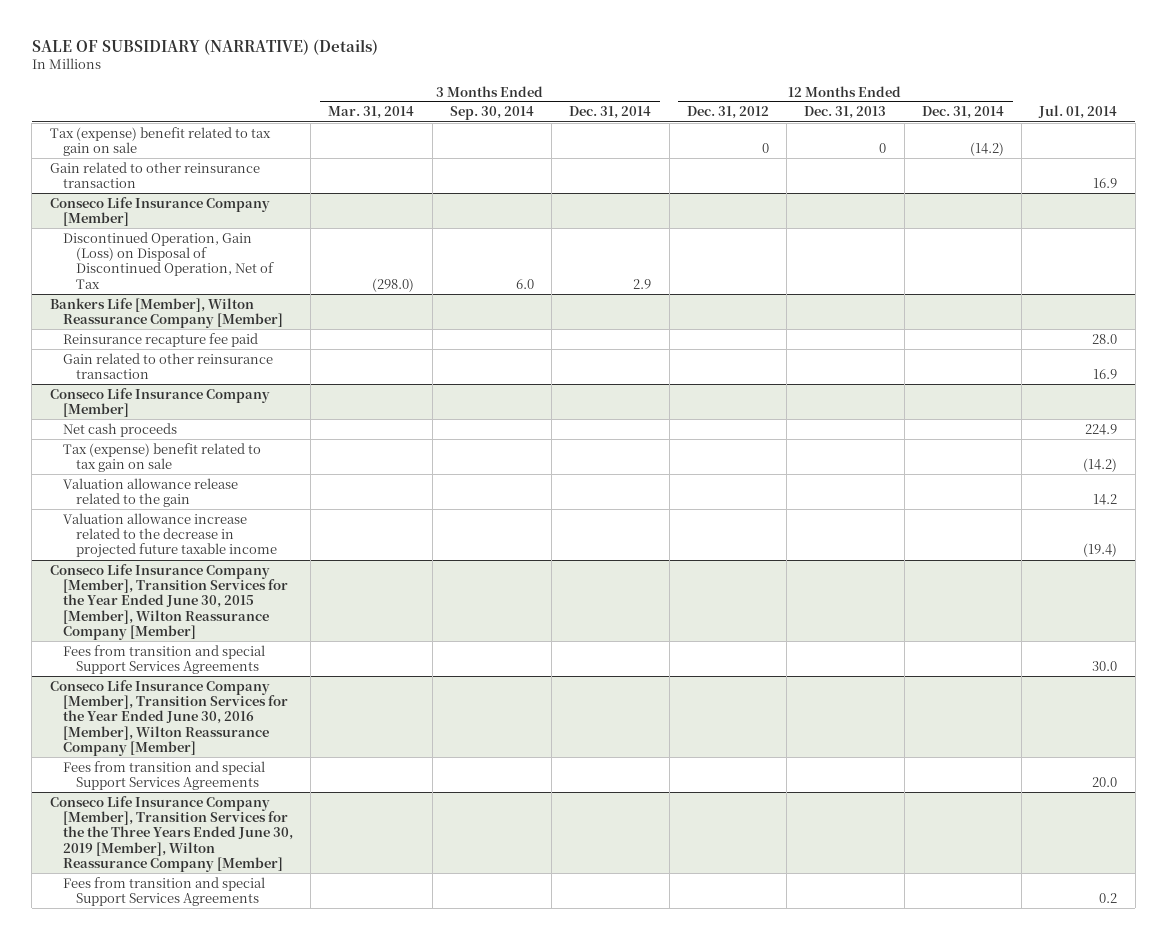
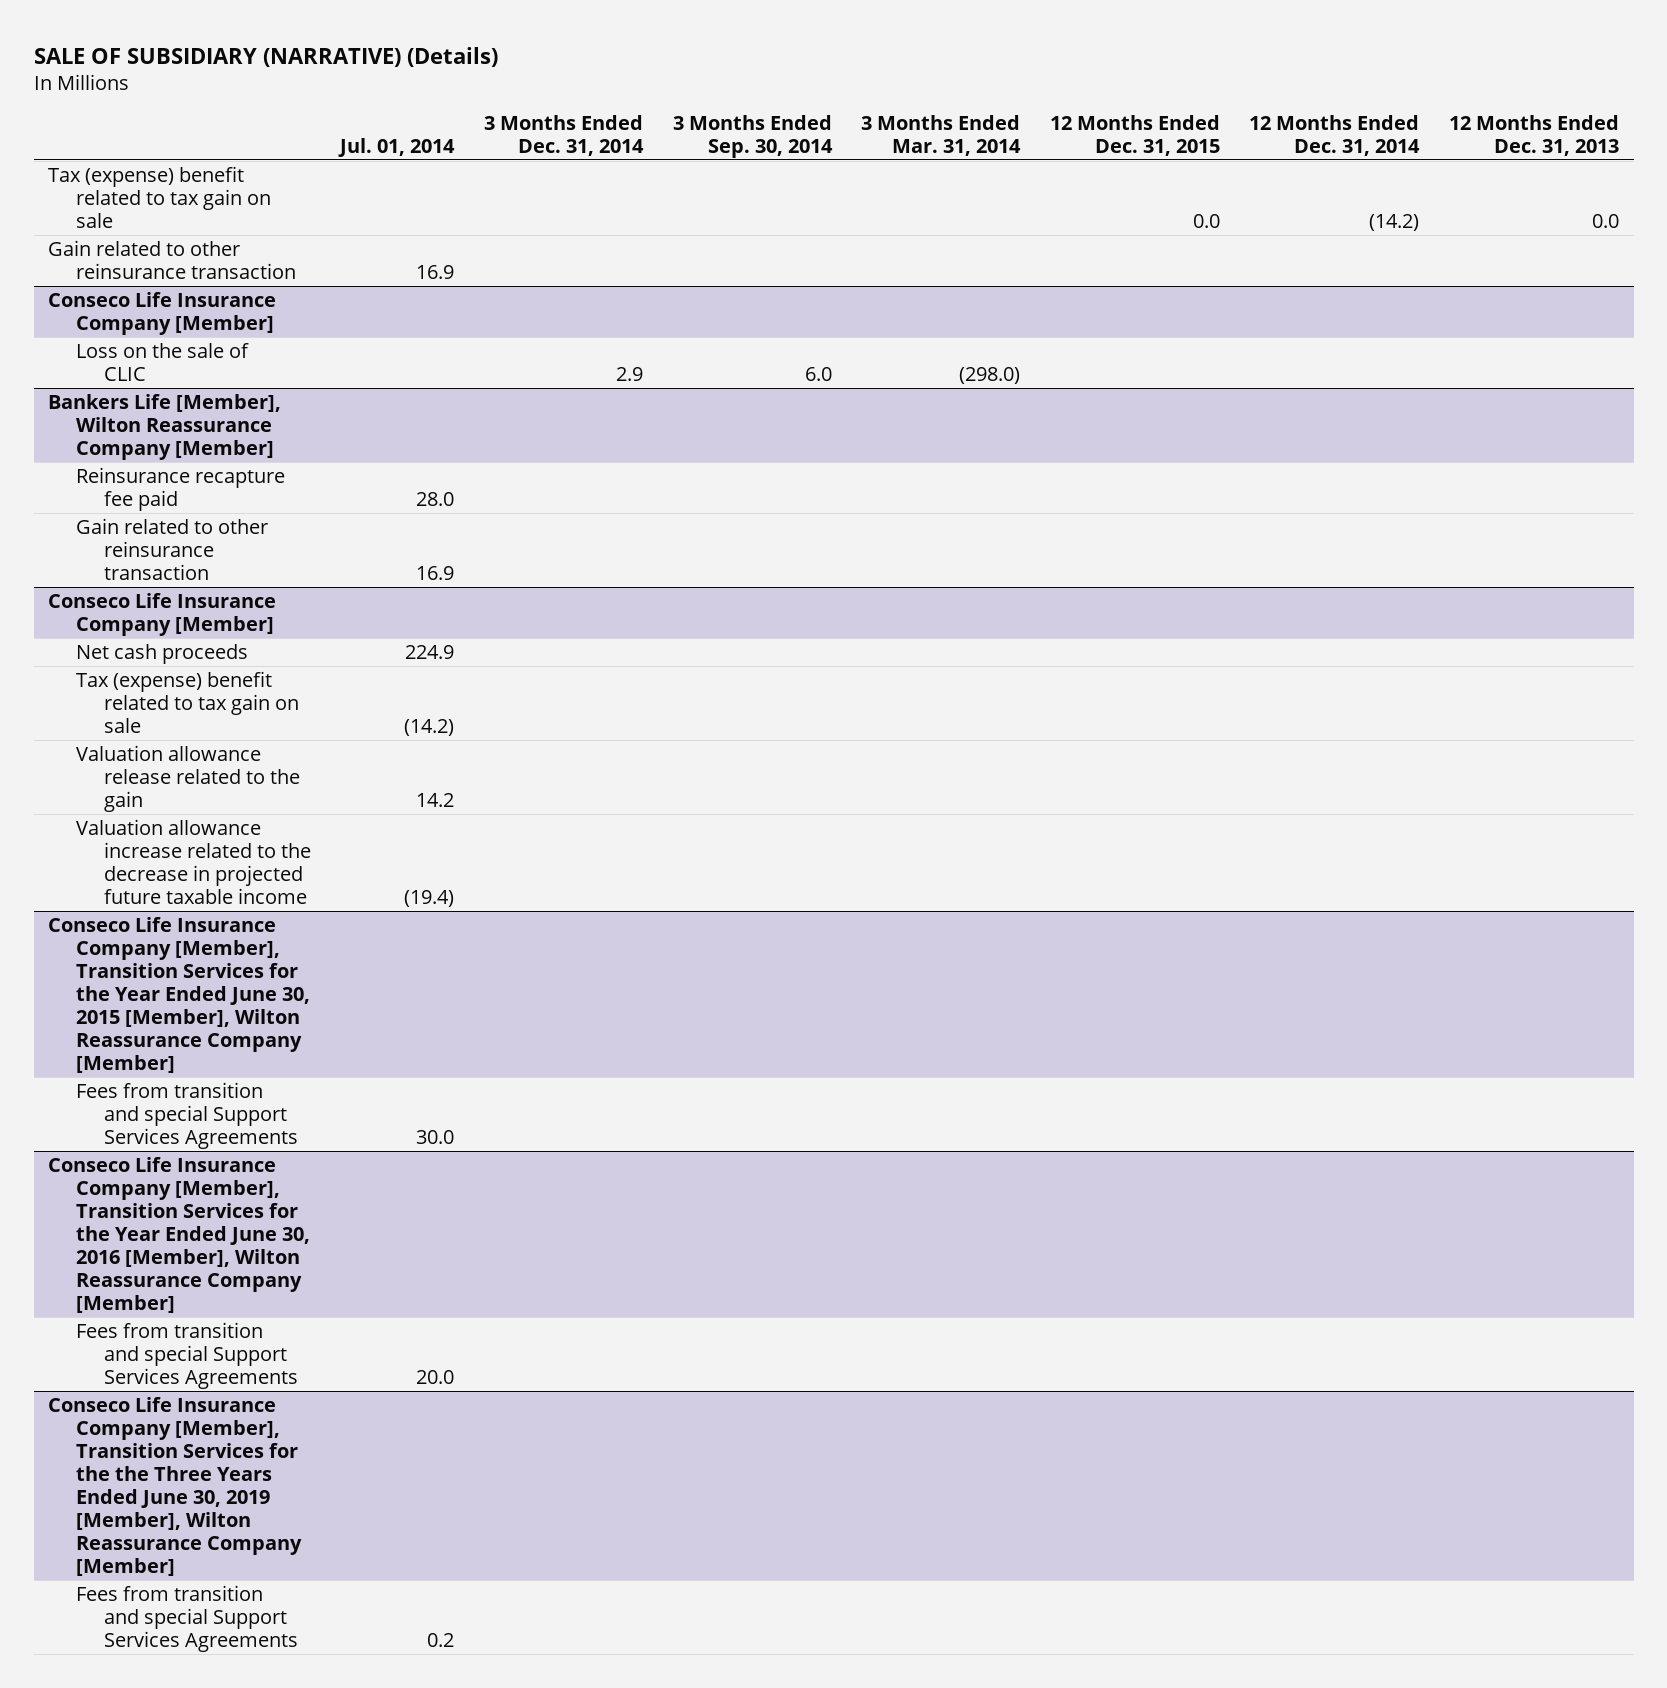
[686,106,769,120] Dec. 31, 2012 -> none
none -> [1049,114,1220,156] 12 Months Ended Dec. 31, 2015
[879,142,887,153] 0 -> [1592,213,1620,228] 0.0
[63,231,275,289] Discontinued Operation, Gain (Loss) on Disposal of Discontinued Operation, Net of Tax -> [76,342,250,381] Loss on the sale of CLIC

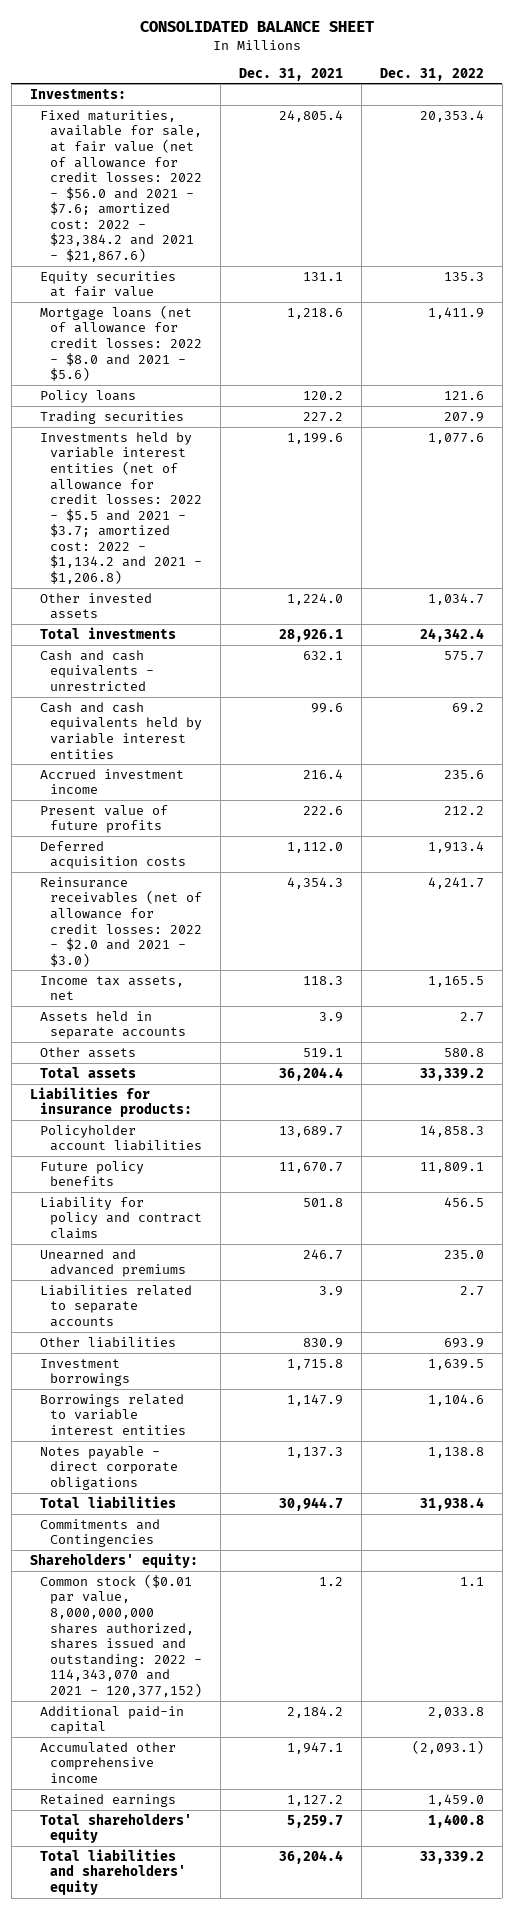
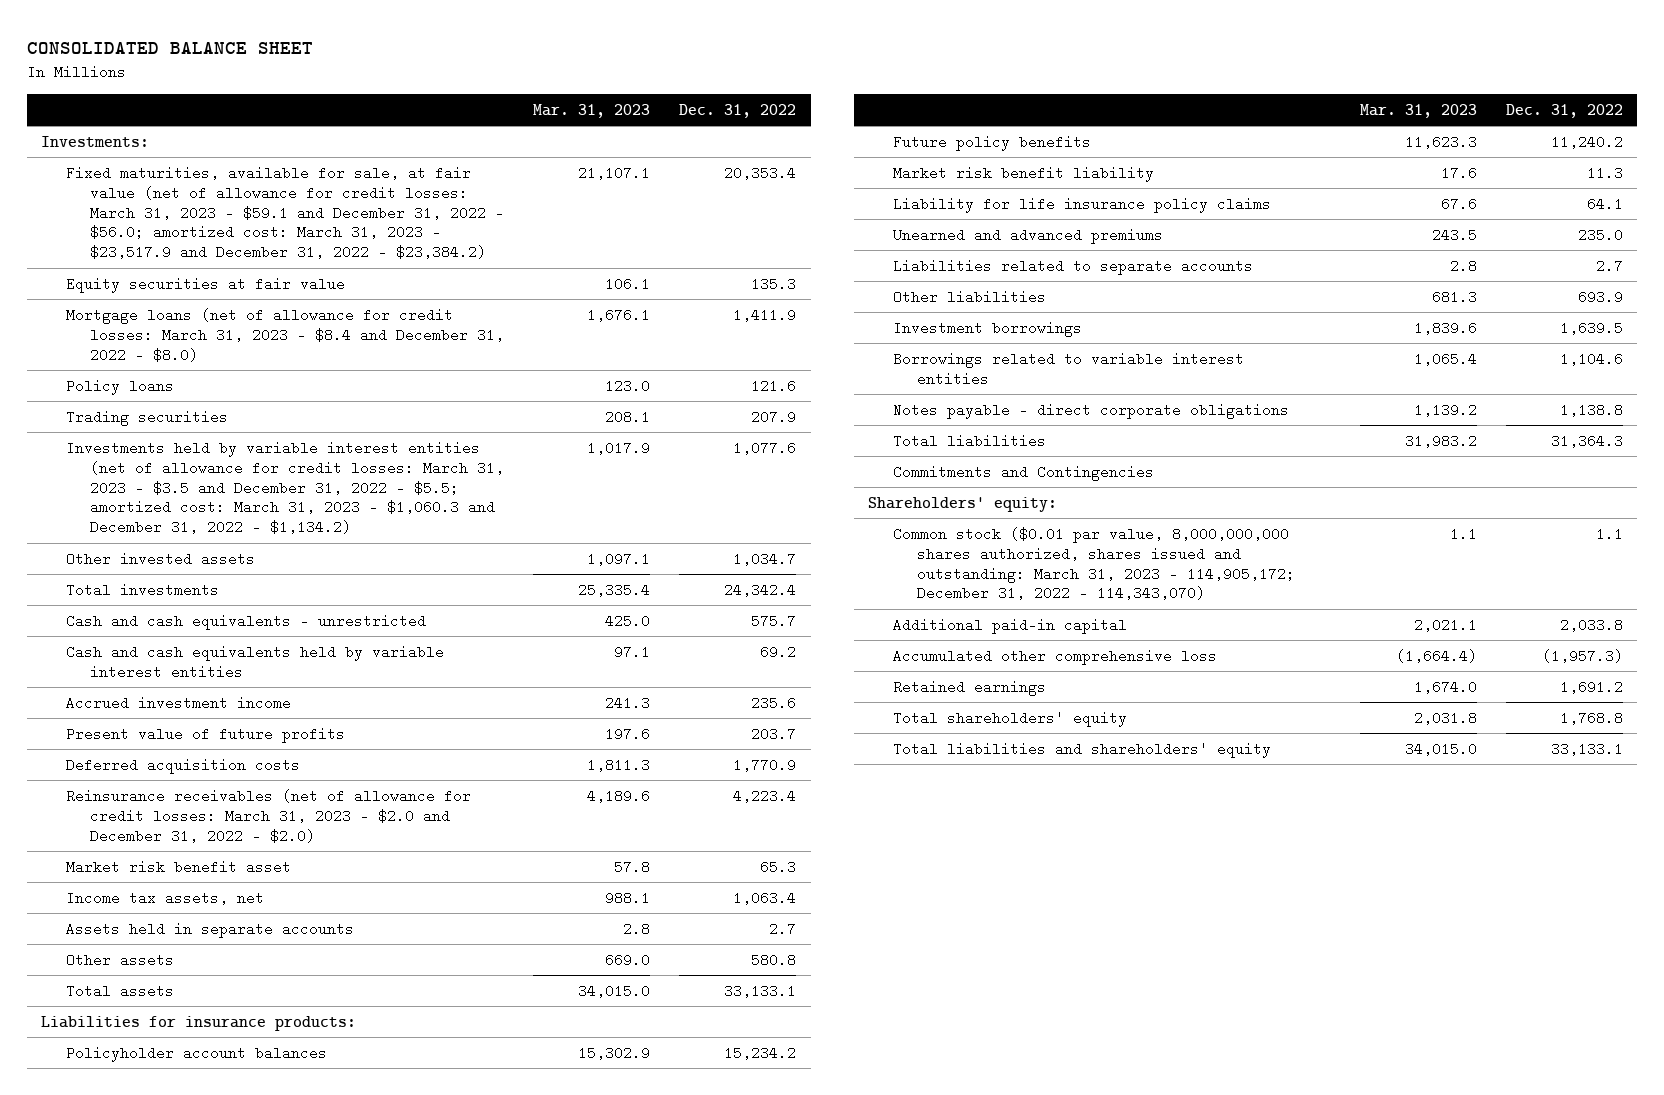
[238,67,343,81] Dec. 31, 2021 -> none
none -> [533,103,651,118] Mar. 31, 2023
[39,109,202,263] Fixed maturities, available for sale, at fair value (net of allowance for credit losses: 2022 - $56.0 and 2021 - $7.6; amortized cost: 2022 - $23,384.2 and 2021 - $21,867.6) -> [65,165,505,260] Fixed maturities, available for sale, at fair value (net of allowance for credit losses: March 31, 2023 - $59.1 and December 31, 2022 - $56.0; amortized cost: March 31, 2023 - $23,517.9 and December 31, 2022 - $23,384.2)
[39,304,202,382] Mortgage loans (net of allowance for credit losses: 2022 - $8.0 and 2021 - $5.6) -> [65,307,505,362] Mortgage loans (net of allowance for credit losses: March 31, 2023 - $8.4 and December 31, 2022 - $8.0)
[39,431,202,585] Investments held by variable interest entities (net of allowance for credit losses: 2022 - $5.5 and 2021 - $3.7; amortized cost: 2022 - $1,134.2 and 2021 - $1,206.8) -> [65,440,505,535] Investments held by variable interest entities (net of allowance for credit losses: March 31, 2023 - $3.5 and December 31, 2022 - $5.5; amortized cost: March 31, 2023 - $1,060.3 and December 31, 2022 - $1,134.2)
[443,805,484,815] 212.2 -> [751,726,797,741] 203.7
[427,840,484,853] 1,913.4 -> [733,757,797,772] 1,770.9
[39,876,202,967] Reinsurance receivables (net of allowance for credit losses: 2022 - $2.0 and 2021 - $3.0) -> [65,788,471,843] Reinsurance receivables (net of allowance for credit losses: March 31, 2023 - $2.0 and December 31, 2022 - $2.0)
[427,876,484,889] 4,241.7 -> [733,788,797,803] 4,223.4
none -> [65,859,291,874] Market risk benefit asset
[427,975,484,987] 1,165.5 -> [733,890,797,905] 1,063.4
[419,1067,484,1081] 33,339.2 -> [724,983,797,998] 33,133.1
[39,1124,202,1152] Policyholder account liabilities -> [65,1045,327,1062] Policyholder account balances
[419,1124,484,1137] 14,858.3 -> [724,1045,797,1060] 15,234.2
[419,1161,484,1173] 11,809.1 -> [1550,134,1623,149] 11,240.2
none -> [892,165,1154,182] Market risk benefit liability
[39,1196,202,1240] Liability for policy and contract claims -> [892,196,1271,213] Liability for life insurance policy claims
[443,1196,484,1207] 456.5 -> [1586,196,1623,211] 64.1
[419,1496,484,1511] 31,938.4 -> [1550,433,1623,448] 31,364.3
[39,1573,202,1697] Common stock ($0.01 par value, 8,000,000,000 shares authorized, shares issued and outstanding: 2022 - 114,343,070 and 2021 - 120,377,152) -> [892,526,1296,601] Common stock ($0.01 par value, 8,000,000,000 shares authorized, shares issued and outstanding: March 31, 2023 - 114,905,172; December 31, 2022 - 114,343,070)
[39,1741,176,1784] Accumulated other comprehensive income -> [892,648,1217,665] Accumulated other comprehensive loss
[411,1739,484,1754] (2,093.1) -> [1541,648,1623,663] (1,957.3)
[427,1793,484,1806] 1,459.0 -> [1559,679,1623,694] 1,691.2
[427,1813,484,1828] 1,400.8 -> [1559,710,1623,725] 1,768.8
[419,1850,484,1864] 33,339.2 -> [1550,741,1623,756] 33,133.1

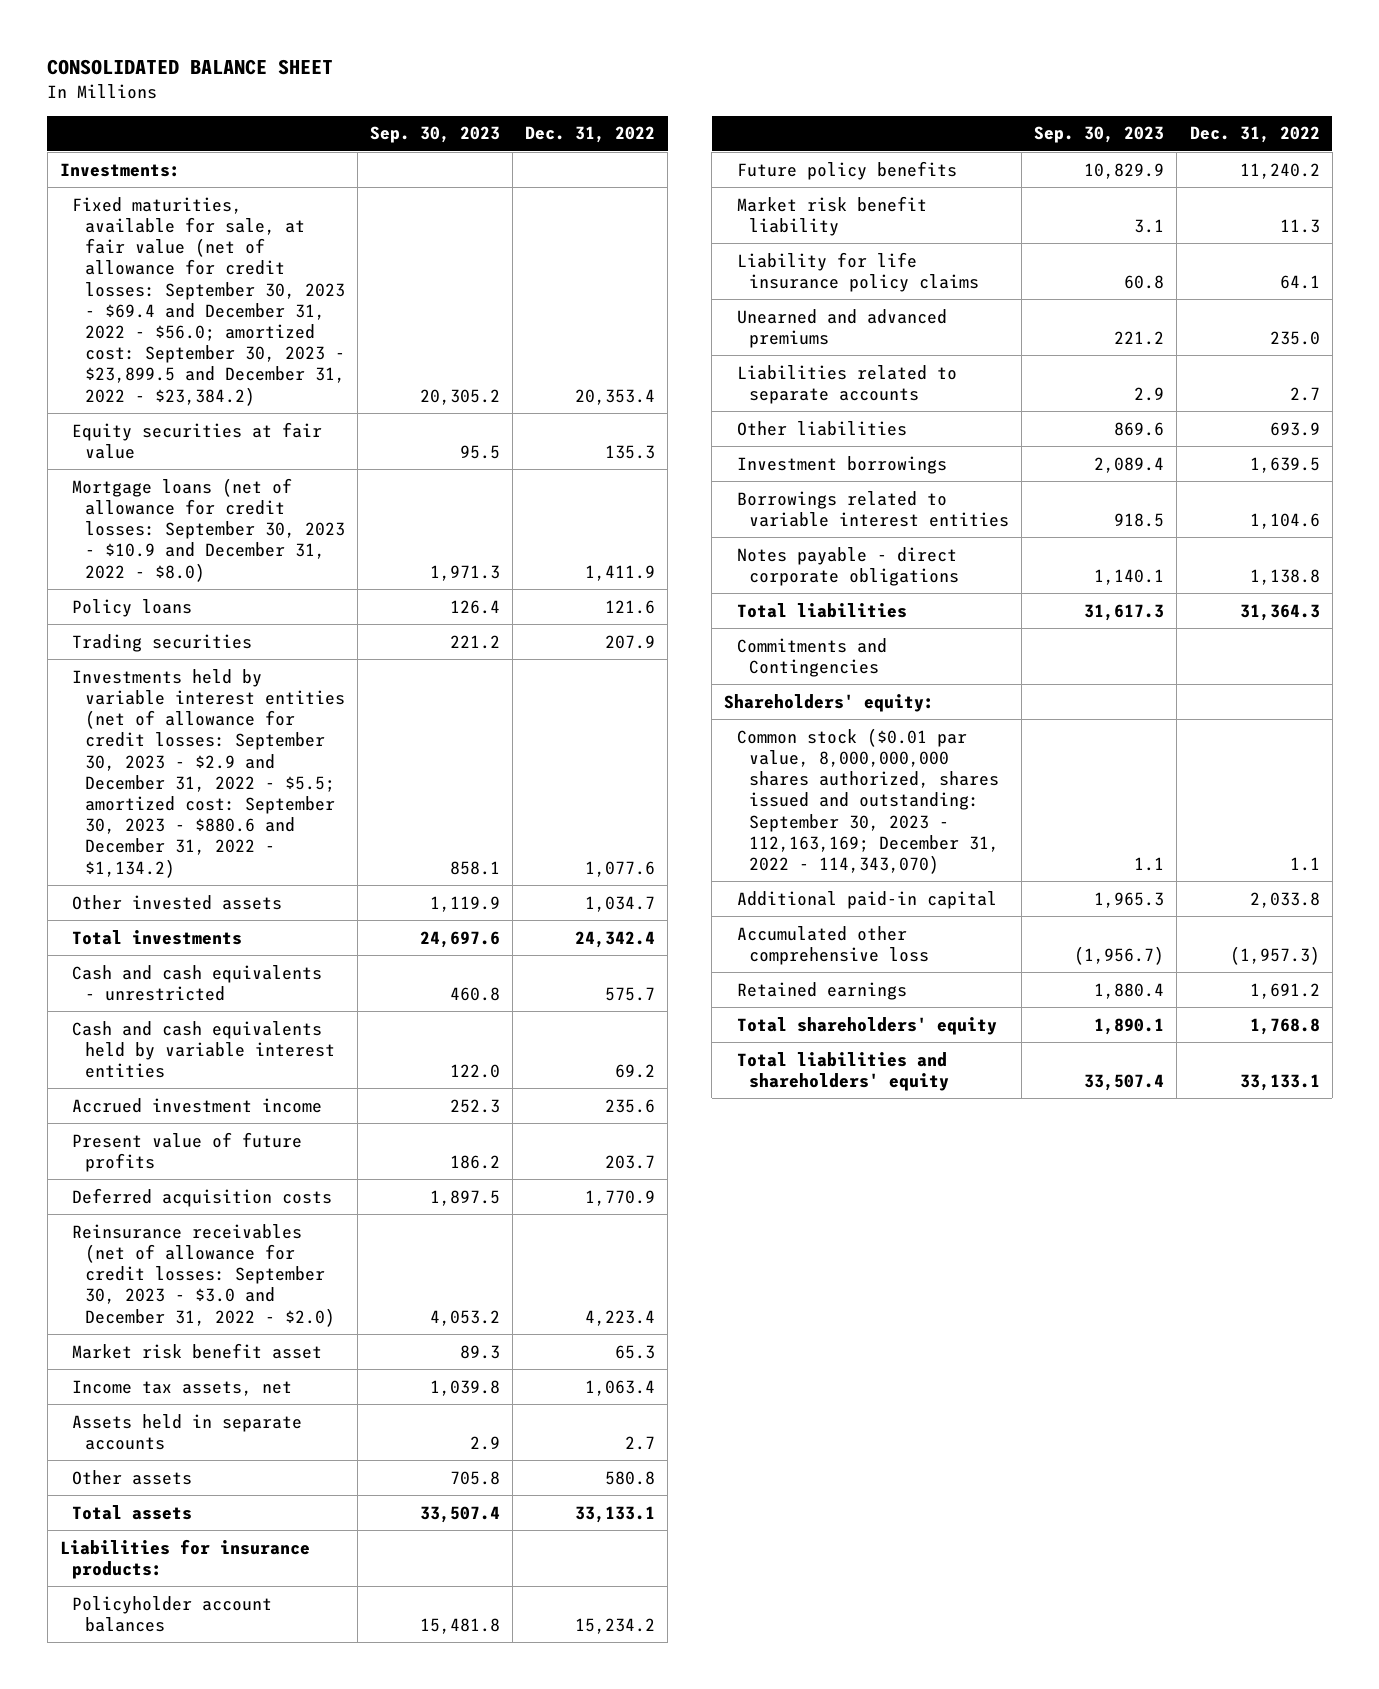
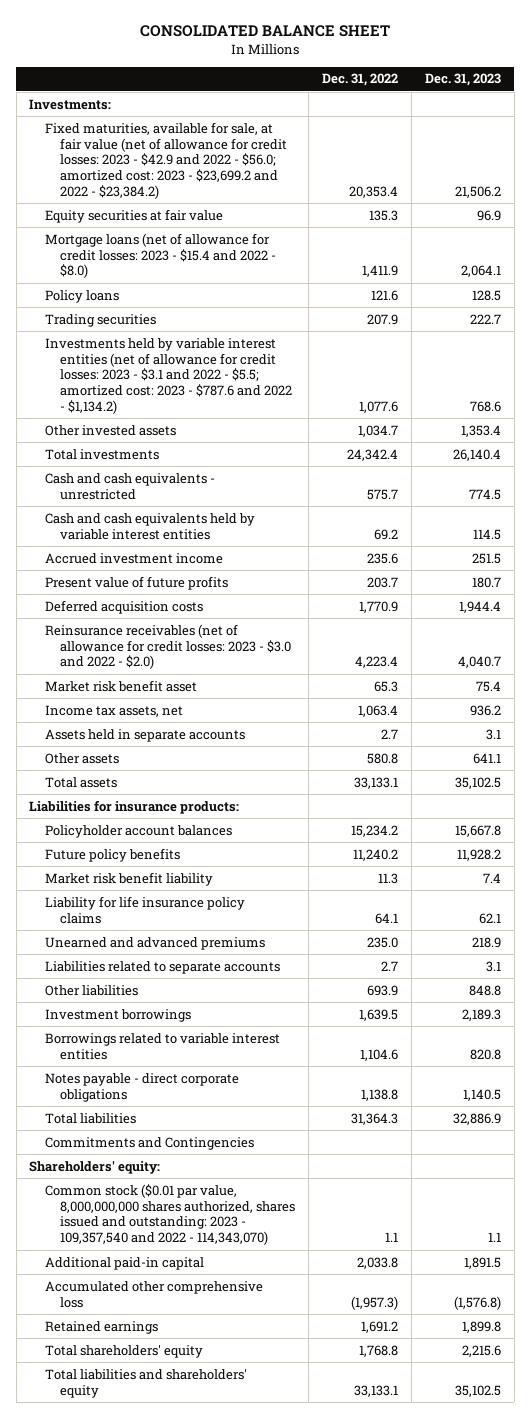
[369,126,500,144] Sep. 30, 2023 -> none
none -> [424,73,501,87] Dec. 31, 2023
[72,196,345,406] Fixed maturities, available for sale, at fair value (net of allowance for credit losses: September 30, 2023 - $69.4 and December 31, 2022 - $56.0; amortized cost: September 30, 2023 - $23,899.5 and December 31, 2022 - $23,384.2) -> [44,121,288,199] Fixed maturities, available for sale, at fair value (net of allowance for credit losses: 2023 - $42.9 and 2022 - $56.0; amortized cost: 2023 - $23,699.2 and 2022 - $23,384.2)
[72,477,345,582] Mortgage loans (net of allowance for credit losses: September 30, 2023 - $10.9 and December 31, 2022 - $8.0) -> [44,232,277,279] Mortgage loans (net of allowance for credit losses: 2023 - $15.4 and 2022 - $8.0)
[72,668,345,878] Investments held by variable interest entities (net of allowance for credit losses: September 30, 2023 - $2.9 and December 31, 2022 - $5.5; amortized cost: September 30, 2023 - $880.6 and December 31, 2022 - $1,134.2) -> [44,337,293,414] Investments held by variable interest entities (net of allowance for credit losses: 2023 - $3.1 and 2022 - $5.5; amortized cost: 2023 - $787.6 and 2022 - $1,134.2)
[72,1223,335,1327] Reinsurance receivables (net of allowance for credit losses: September 30, 2023 - $3.0 and December 31, 2022 - $2.0) -> [44,623,292,670] Reinsurance receivables (net of allowance for credit losses: 2023 - $3.0 and 2022 - $2.0)
[736,727,1000,874] Common stock ($0.01 par value, 8,000,000,000 shares authorized, shares issued and outstanding: September 30, 2023 - 112,163,169; December 31, 2022 - 114,343,070) -> [44,1183,296,1246] Common stock ($0.01 par value, 8,000,000,000 shares authorized, shares issued and outstanding: 2023 - 109,357,540 and 2022 - 114,343,070)

